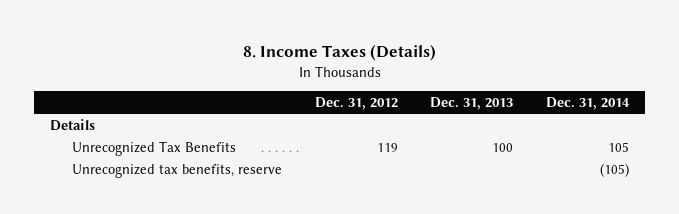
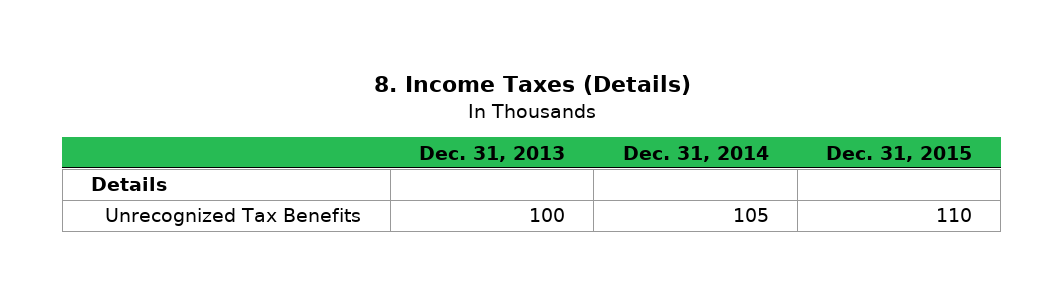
[314,97,398,111] Dec. 31, 2012 -> none
none -> [826,145,973,162] Dec. 31, 2015
[72,163,283,178] Unrecognized tax benefits, reserve -> none

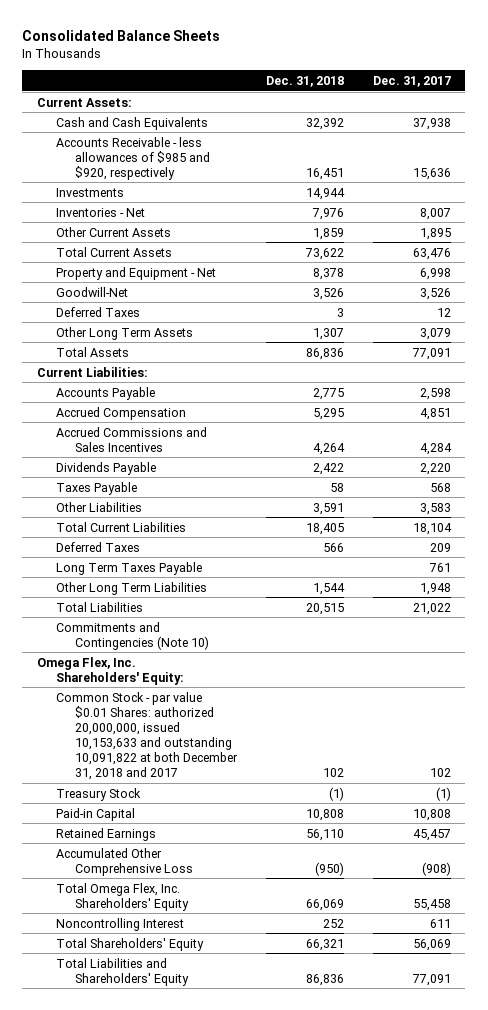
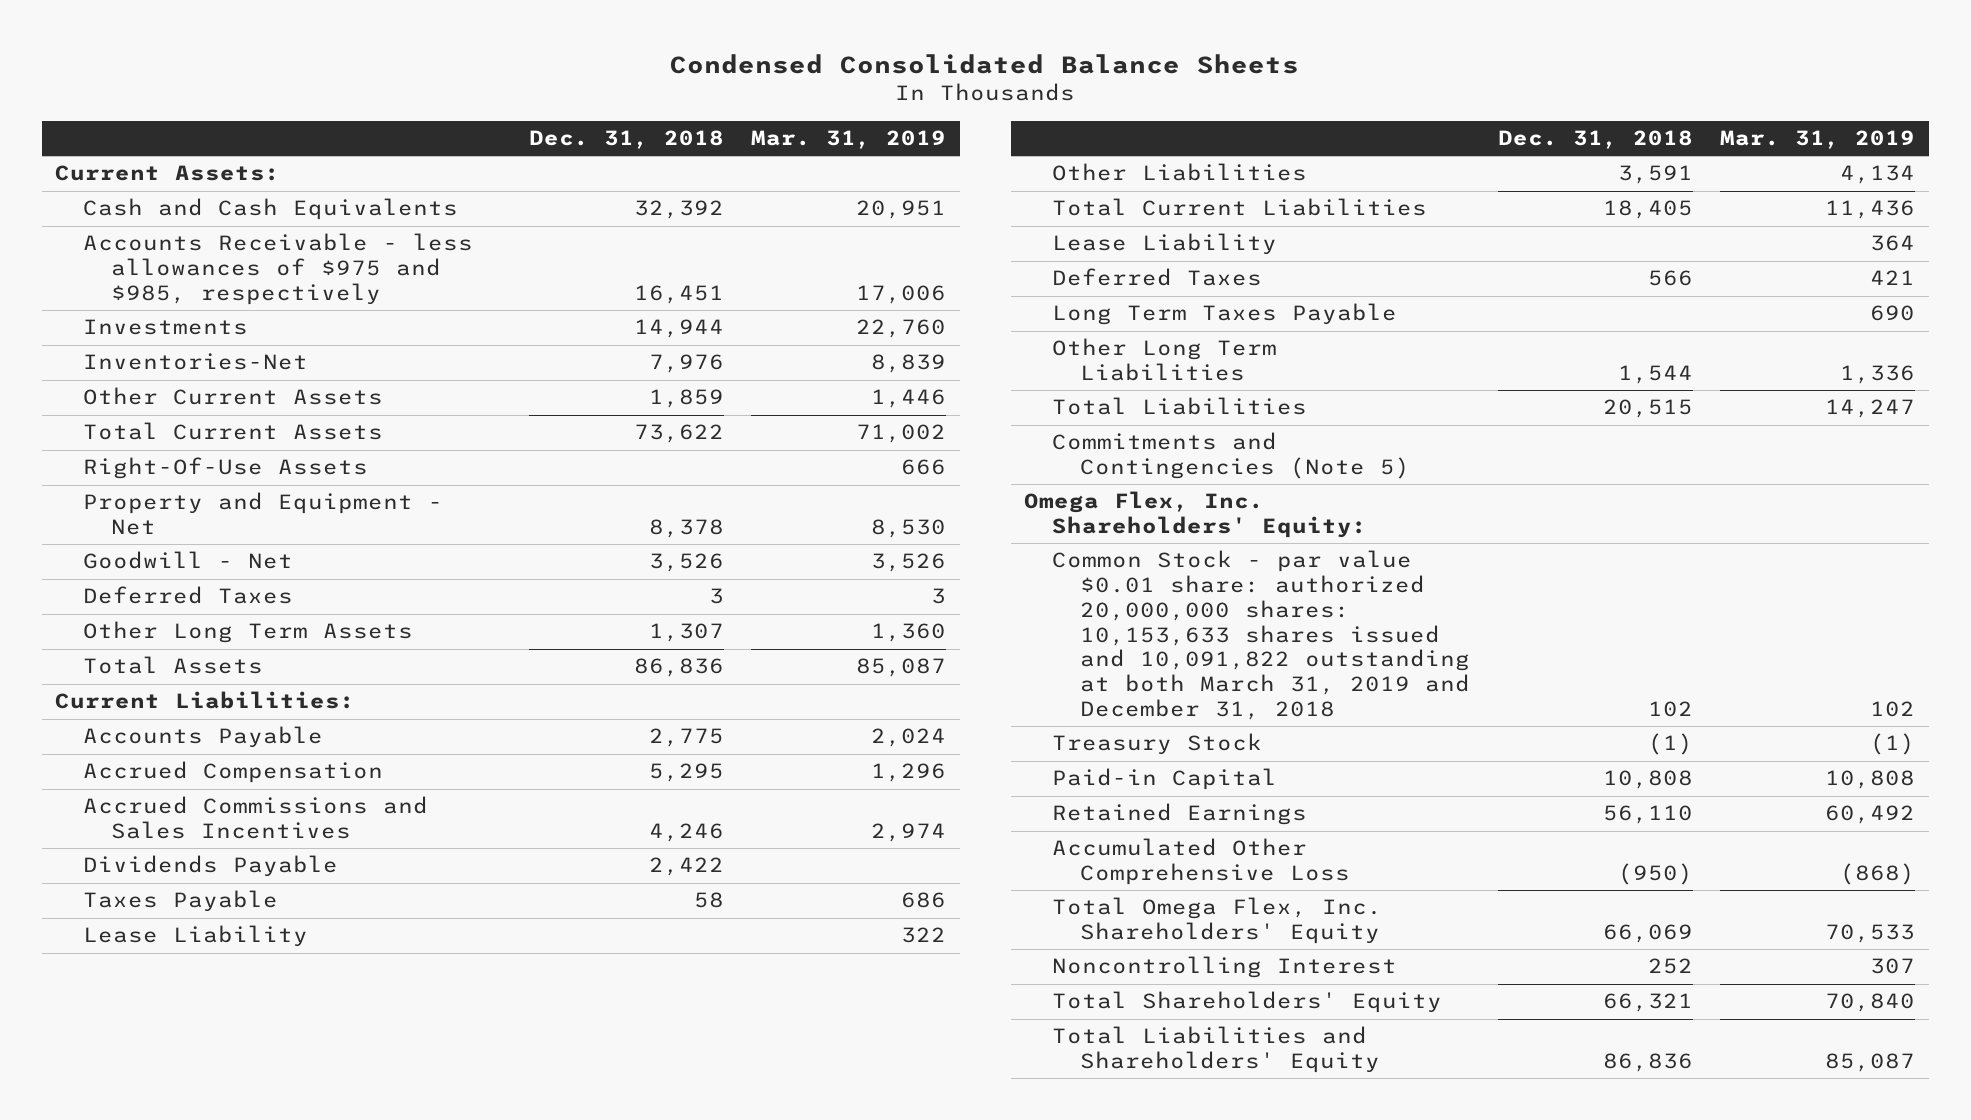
[22,30,221,42] Consolidated Balance Sheets -> [670,53,1300,74] Condensed Consolidated Balance Sheets
[373,75,452,87] Dec. 31, 2017 -> none
none -> [751,130,947,150] Mar. 31, 2019
[55,136,211,180] Accounts Receivable - less allowances of $985 and $920, respectively -> [83,233,474,305] Accounts Receivable - less allowances of $975 and $985, respectively
[55,207,145,217] Inventories - Net -> [83,353,309,371] Inventories-Net
none -> [83,457,369,480] Right-Of-Use Assets
[55,286,128,297] Goodwill-Net -> [83,551,294,570] Goodwill - Net
[313,442,346,455] 4,264 -> [648,823,724,843] 4,246
none -> [83,925,309,948] Lease Liability
none -> [1052,233,1278,256] Lease Liability
[55,621,210,650] Commitments and Contingencies (Note 10) -> [1052,432,1411,480] Commitments and Contingencies (Note 5)
[55,691,239,780] Common Stock - par value $0.01 Shares: authorized 20,000,000, issued 10,153,633 and outstanding 10,091,822 at both December 31, 2018 and 2017 -> [1052,550,1471,720] Common Stock - par value $0.01 share: authorized 20,000,000 shares: 10,153,633 shares issued and 10,091,822 outstanding at both March 31, 2019 and December 31, 2018

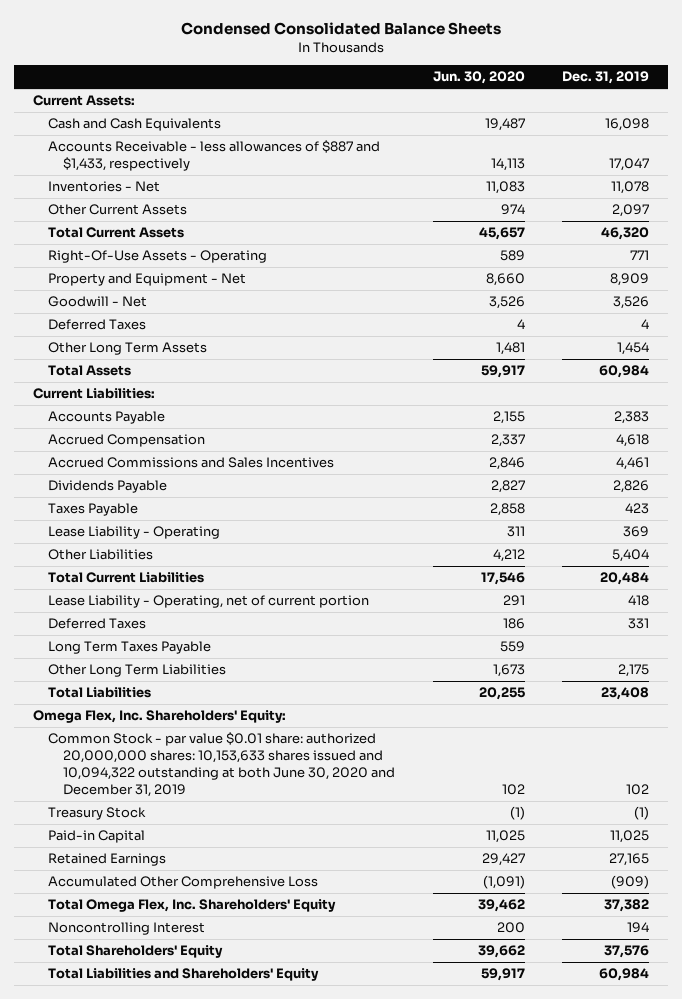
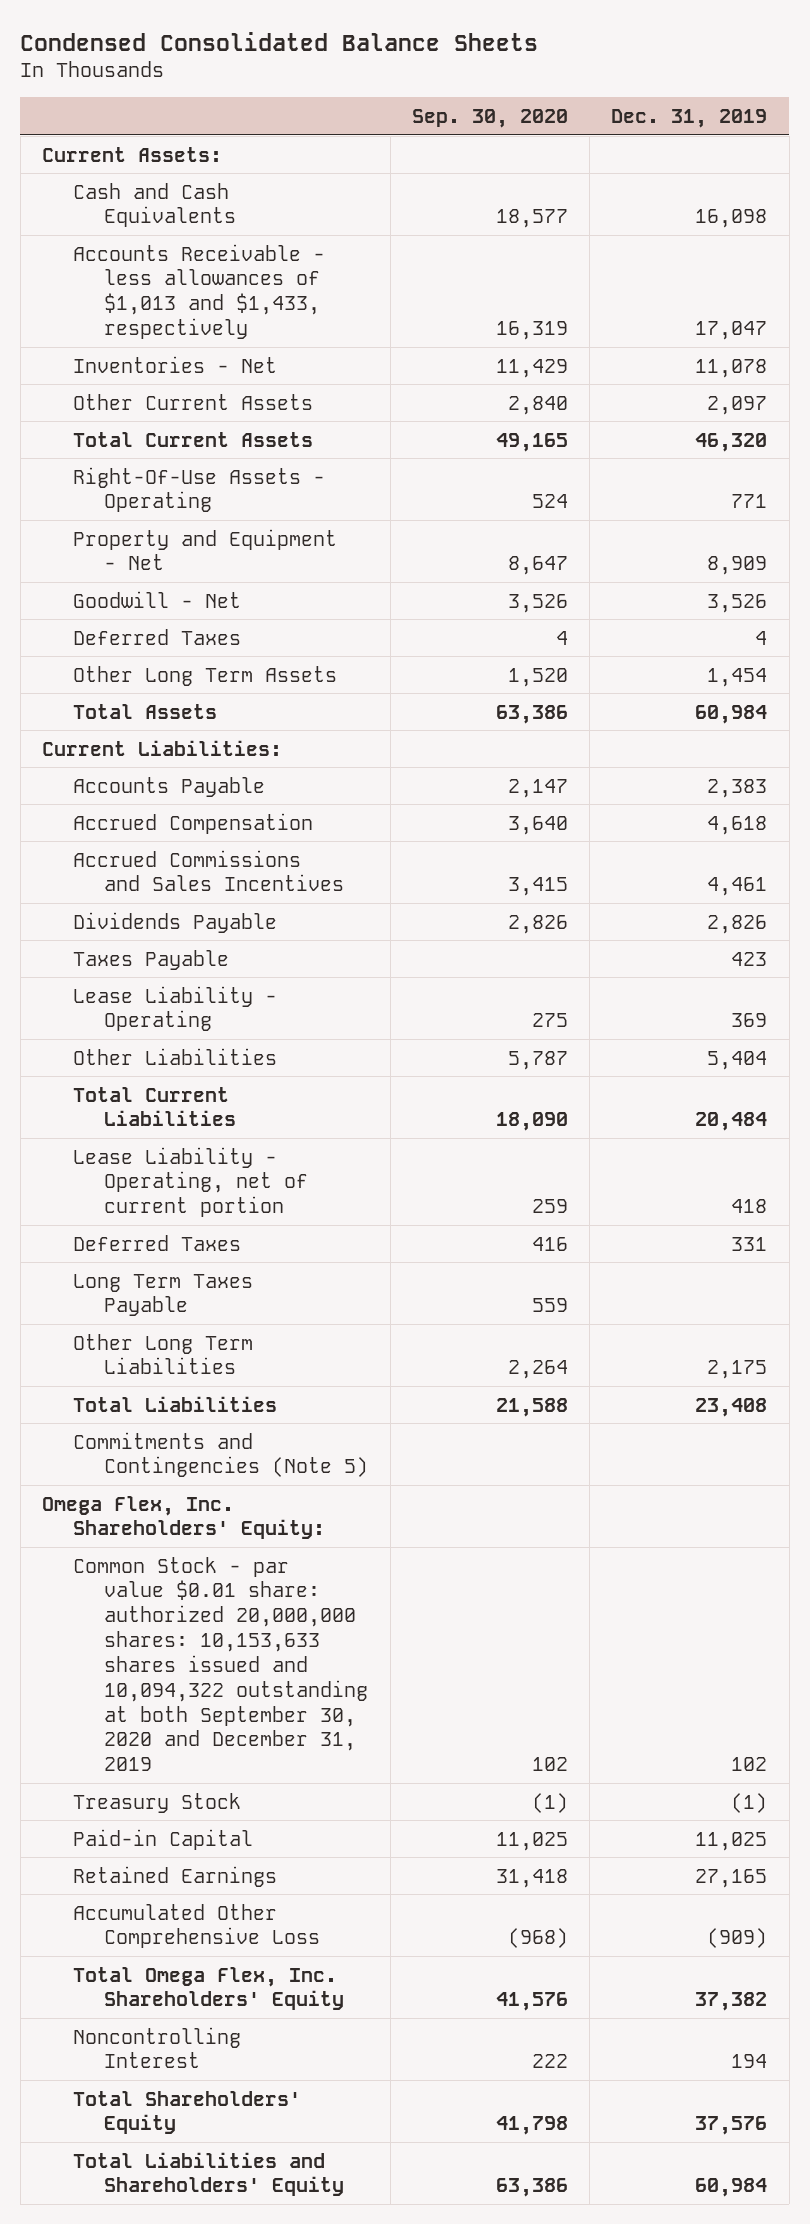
[432,71,525,85] Jun. 30, 2020 -> none
none -> [411,108,568,128] Sep. 30, 2020
[47,140,380,172] Accounts Receivable - less allowances of $887 and $1,433, respectively -> [73,243,326,340] Accounts Receivable - less allowances of $1,013 and $1,433, respectively
none -> [73,1431,369,1478] Commitments and Contingencies (Note 5)
[47,732,395,797] Common Stock - par value $0.01 share: authorized 20,000,000 shares: 10,153,633 shares issued and 10,094,322 outstanding at both June 30, 2020 and December 31, 2019 -> [73,1556,369,1772] Common Stock - par value $0.01 share: authorized 20,000,000 shares: 10,153,633 shares issued and 10,094,322 outstanding at both September 30, 2020 and December 31, 2019

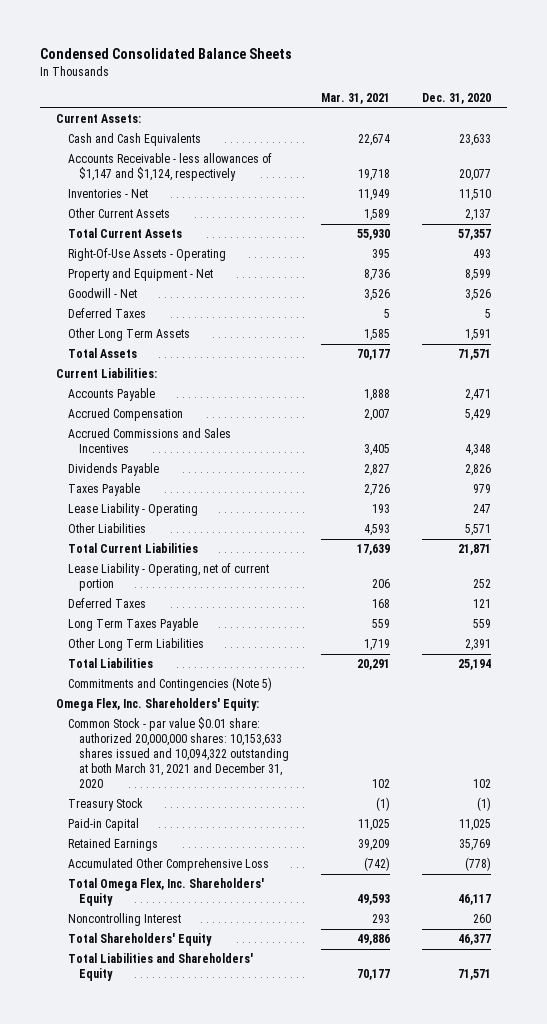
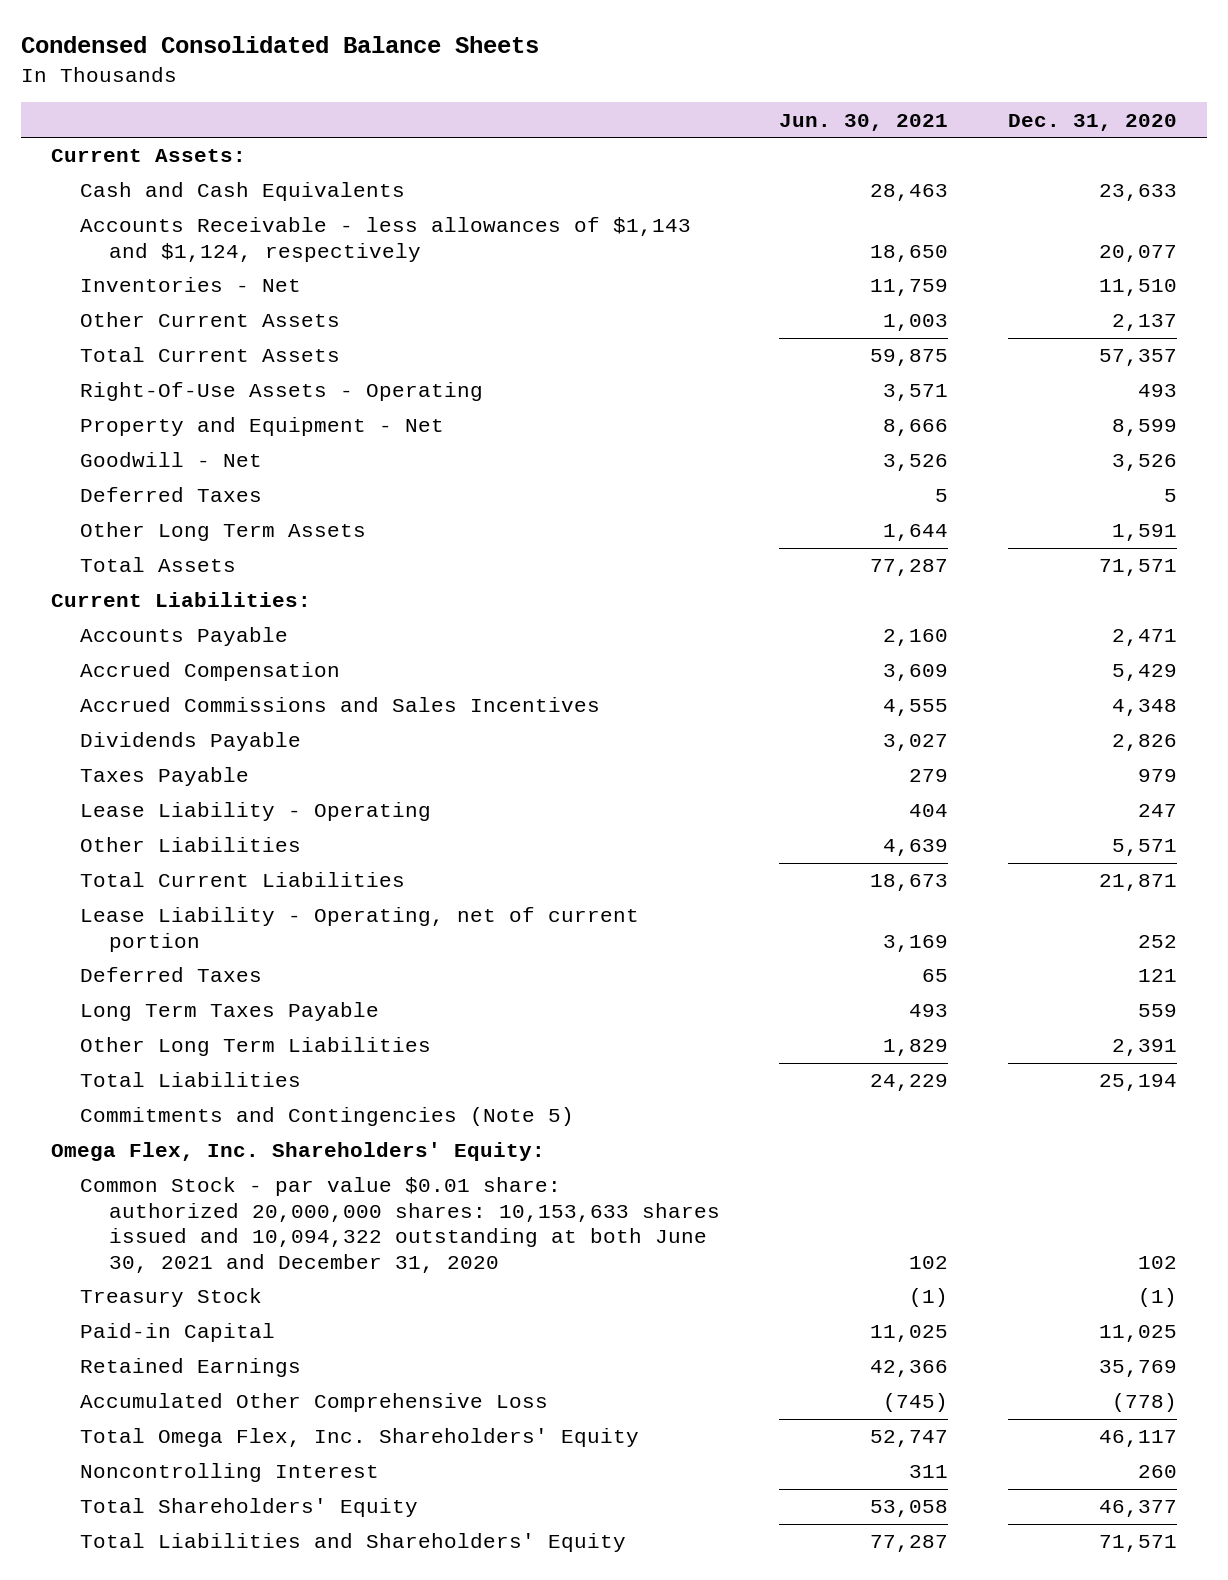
[320,93,390,105] Mar. 31, 2021 -> none
none -> [779,113,949,131] Jun. 30, 2021
[67,153,272,182] Accounts Receivable - less allowances of $1,147 and $1,124, respectively -> [79,217,691,262] Accounts Receivable - less allowances of $1,143 and $1,124, respectively
[67,717,290,788] Common Stock - par value $0.01 share: authorized 20,000,000 shares: 10,153,633 shares issued and 10,094,322 outstanding at both March 31, 2021 and December 31, 2020 -> [79,1177,720,1273] Common Stock - par value $0.01 share: authorized 20,000,000 shares: 10,153,633 shares issued and 10,094,322 outstanding at both June 30, 2021 and December 31, 2020

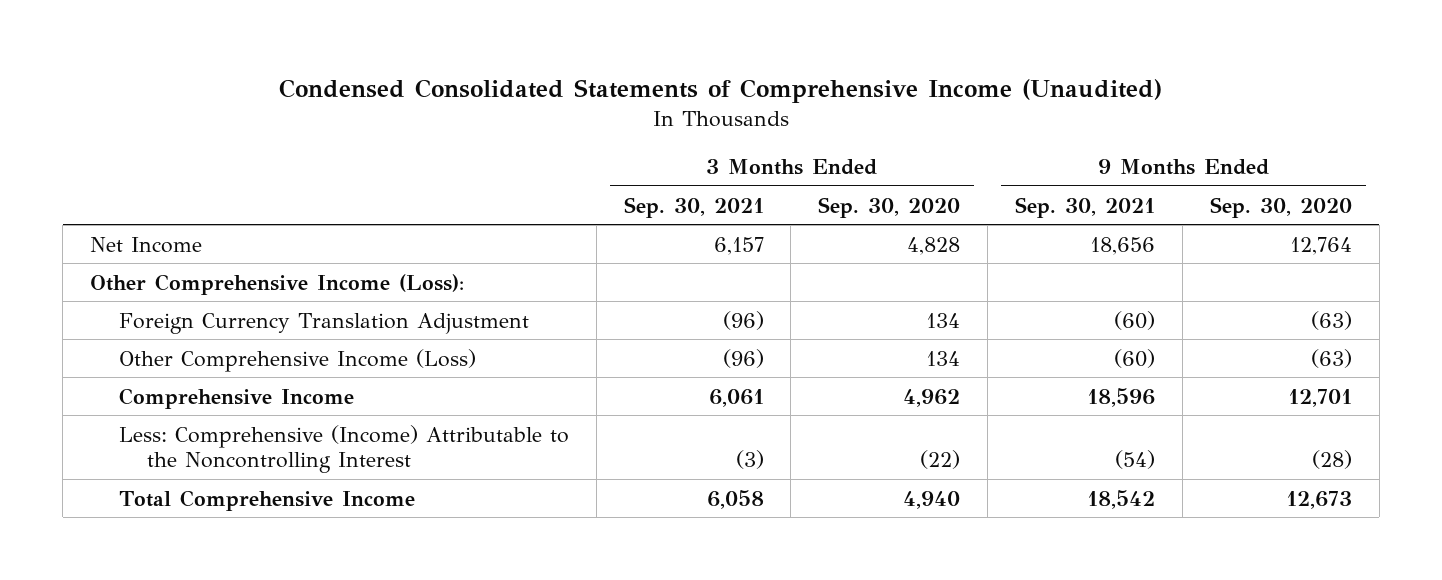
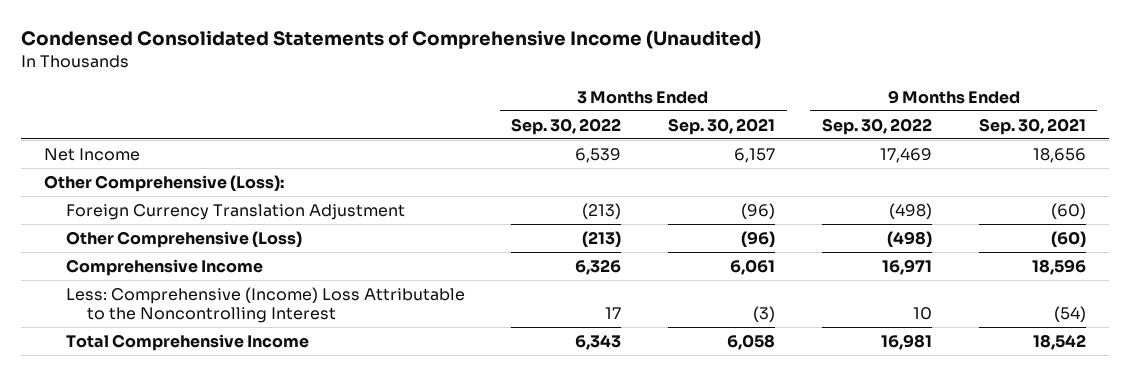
[818,196,961,218] Sep. 30, 2020 -> none
[1209,196,1352,218] Sep. 30, 2020 -> none
none -> [511,117,622,135] Sep. 30, 2022
none -> [821,117,932,135] Sep. 30, 2022
[90,273,465,295] Other Comprehensive Income (Loss): -> [43,174,284,192] Other Comprehensive (Loss):
[118,348,476,372] Other Comprehensive Income (Loss) -> [65,230,302,248] Other Comprehensive (Loss)
[118,424,569,474] Less: Comprehensive (Income) Attributable to the Noncontrolling Interest -> [65,286,465,324] Less: Comprehensive (Income) Loss Attributable to the Noncontrolling Interest

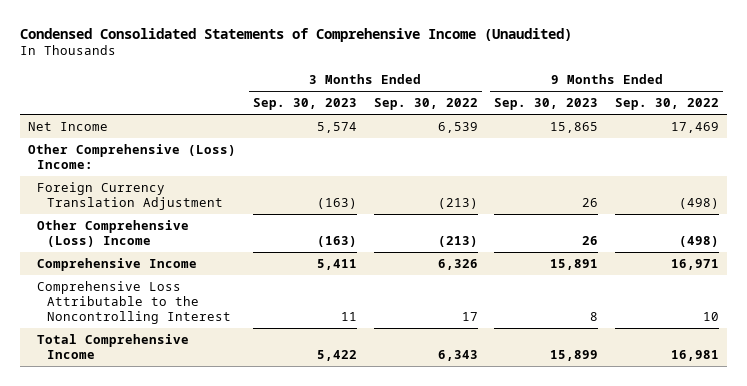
[668,117,776,135] Sep. 30, 2021 -> none
[978,117,1086,135] Sep. 30, 2021 -> none
none -> [252,98,357,111] Sep. 30, 2023
none -> [494,98,599,111] Sep. 30, 2023
[43,174,284,192] Other Comprehensive (Loss): -> [28,144,237,170] Other Comprehensive (Loss) Income:
[65,230,302,248] Other Comprehensive (Loss) -> [37,220,190,248] Other Comprehensive (Loss) Income
[65,286,465,324] Less: Comprehensive (Income) Loss Attributable to the Noncontrolling Interest -> [37,281,231,324] Comprehensive Loss Attributable to the Noncontrolling Interest

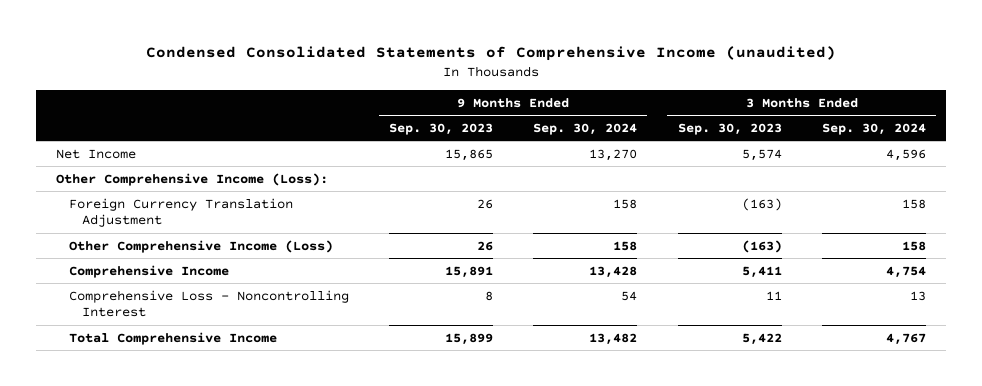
[19,27,572,42] Condensed Consolidated Statements of Comprehensive Income (Unaudited) -> [145,46,836,62] Condensed Consolidated Statements of Comprehensive Income (unaudited)
[373,98,478,111] Sep. 30, 2022 -> none
[614,98,719,111] Sep. 30, 2022 -> none
none -> [533,122,638,135] Sep. 30, 2024
none -> [821,122,926,135] Sep. 30, 2024
[28,144,237,170] Other Comprehensive (Loss) Income: -> [55,172,328,186] Other Comprehensive Income (Loss):
[37,220,190,248] Other Comprehensive (Loss) Income -> [68,239,333,253] Other Comprehensive Income (Loss)
[37,281,231,324] Comprehensive Loss Attributable to the Noncontrolling Interest -> [68,289,349,318] Comprehensive Loss - Noncontrolling Interest

